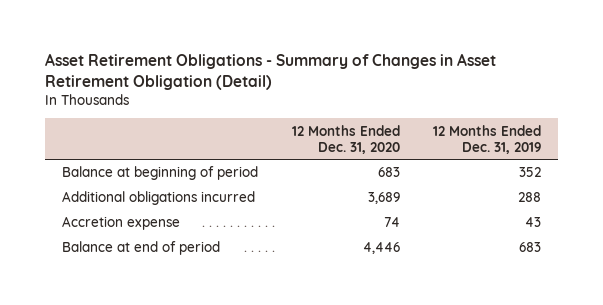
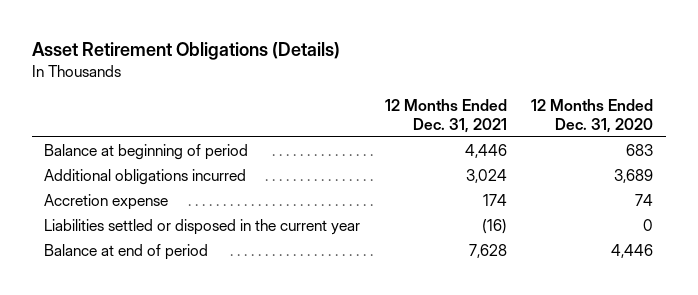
[45,53,497,90] Asset Retirement Obligations - Summary of Changes in Asset Retirement Obligation (Detail) -> [32,42,341,61] Asset Retirement Obligations (Details)
[432,124,541,154] 12 Months Ended Dec. 31, 2019 -> none
none -> [384,99,507,134] 12 Months Ended Dec. 31, 2021
none -> [44,219,361,236] Liabilities settled or disposed in the current year

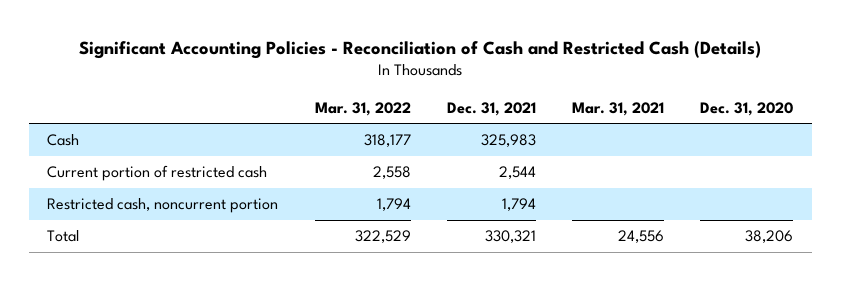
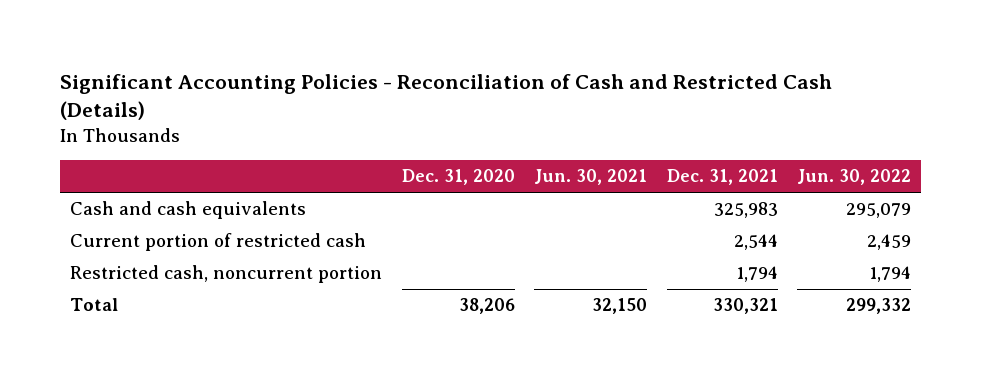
[314,101,411,116] Mar. 31, 2022 -> none
[572,101,665,116] Mar. 31, 2021 -> none
none -> [534,169,648,186] Jun. 30, 2021
none -> [797,169,912,186] Jun. 30, 2022
[47,134,80,147] Cash -> [70,201,307,220] Cash and cash equivalents

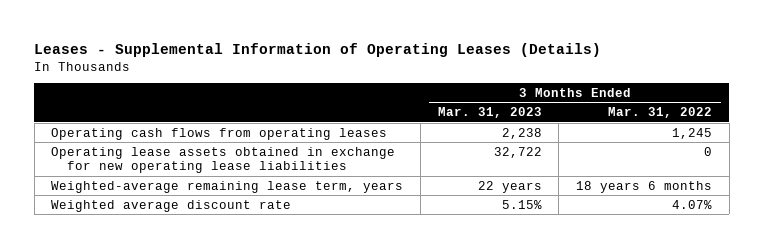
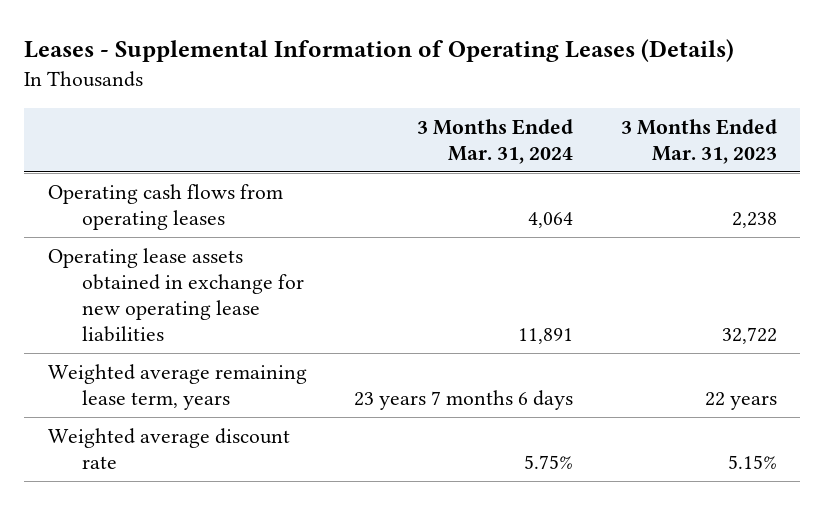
[608,107,713,119] Mar. 31, 2022 -> none
none -> [417,118,574,164] 3 Months Ended Mar. 31, 2024
[51,180,404,193] Weighted-average remaining lease term, years -> [47,363,307,410] Weighted average remaining lease term, years

